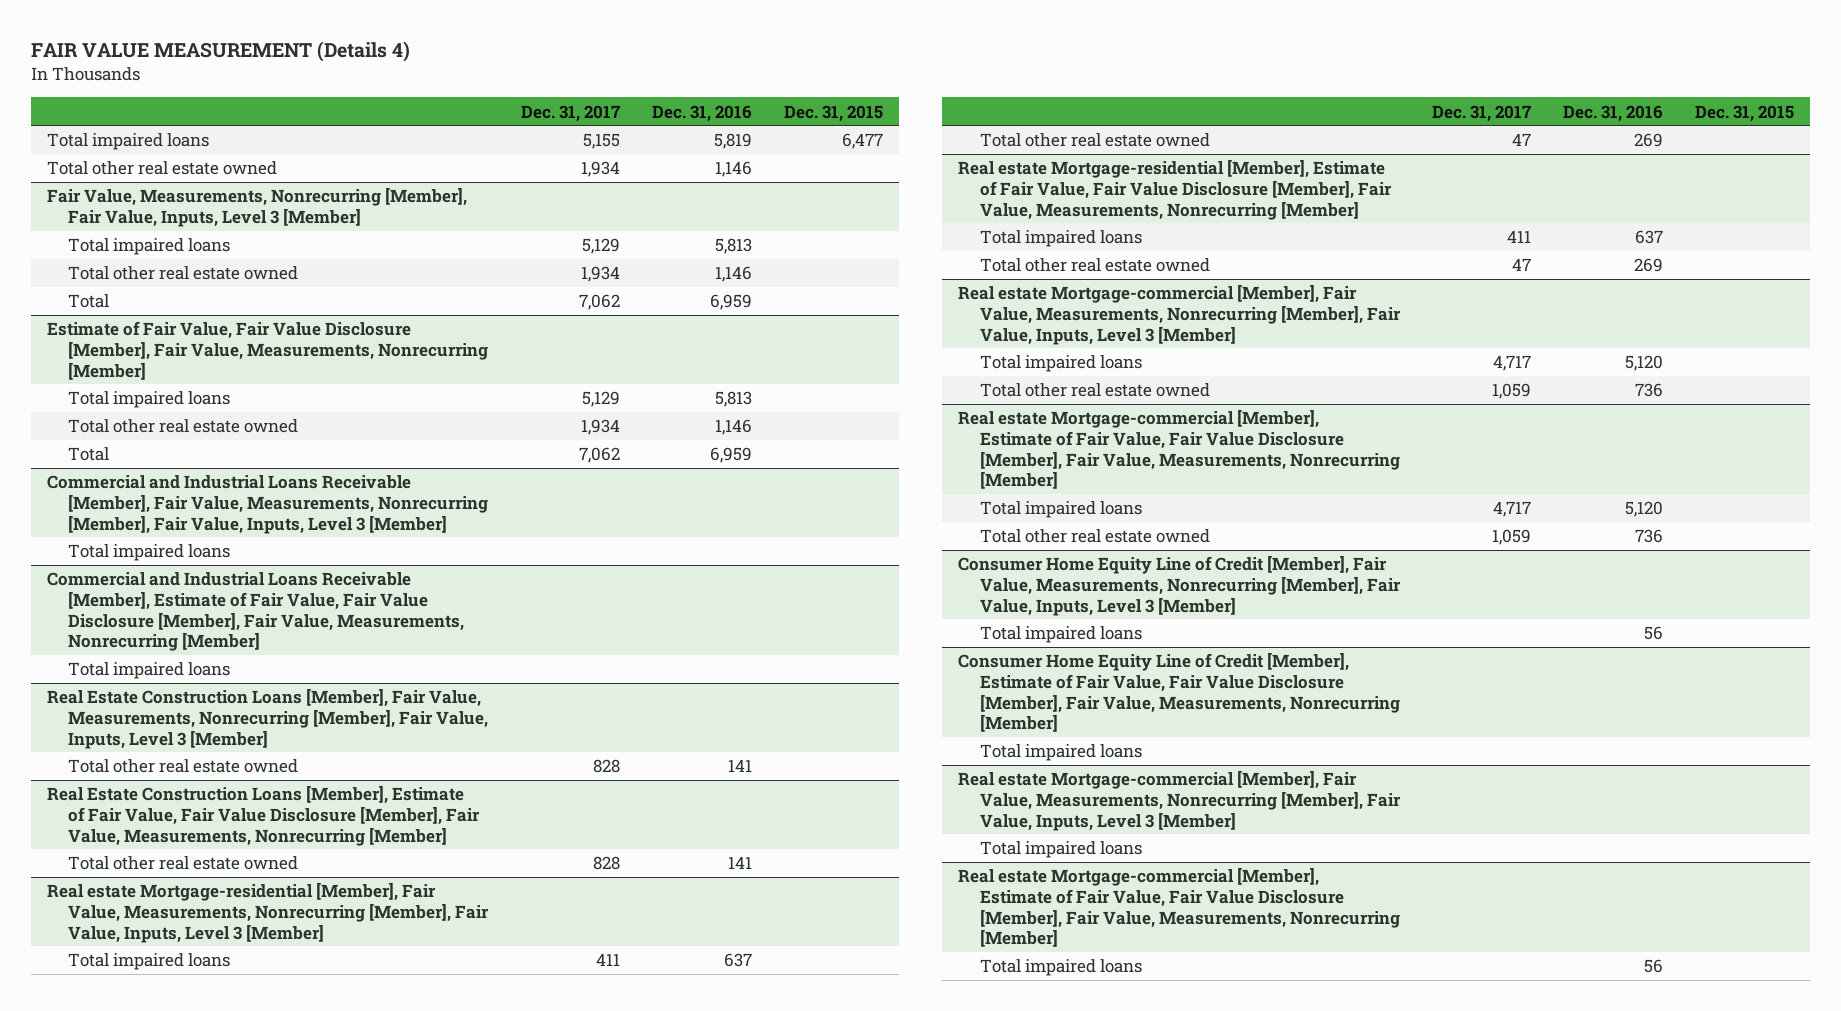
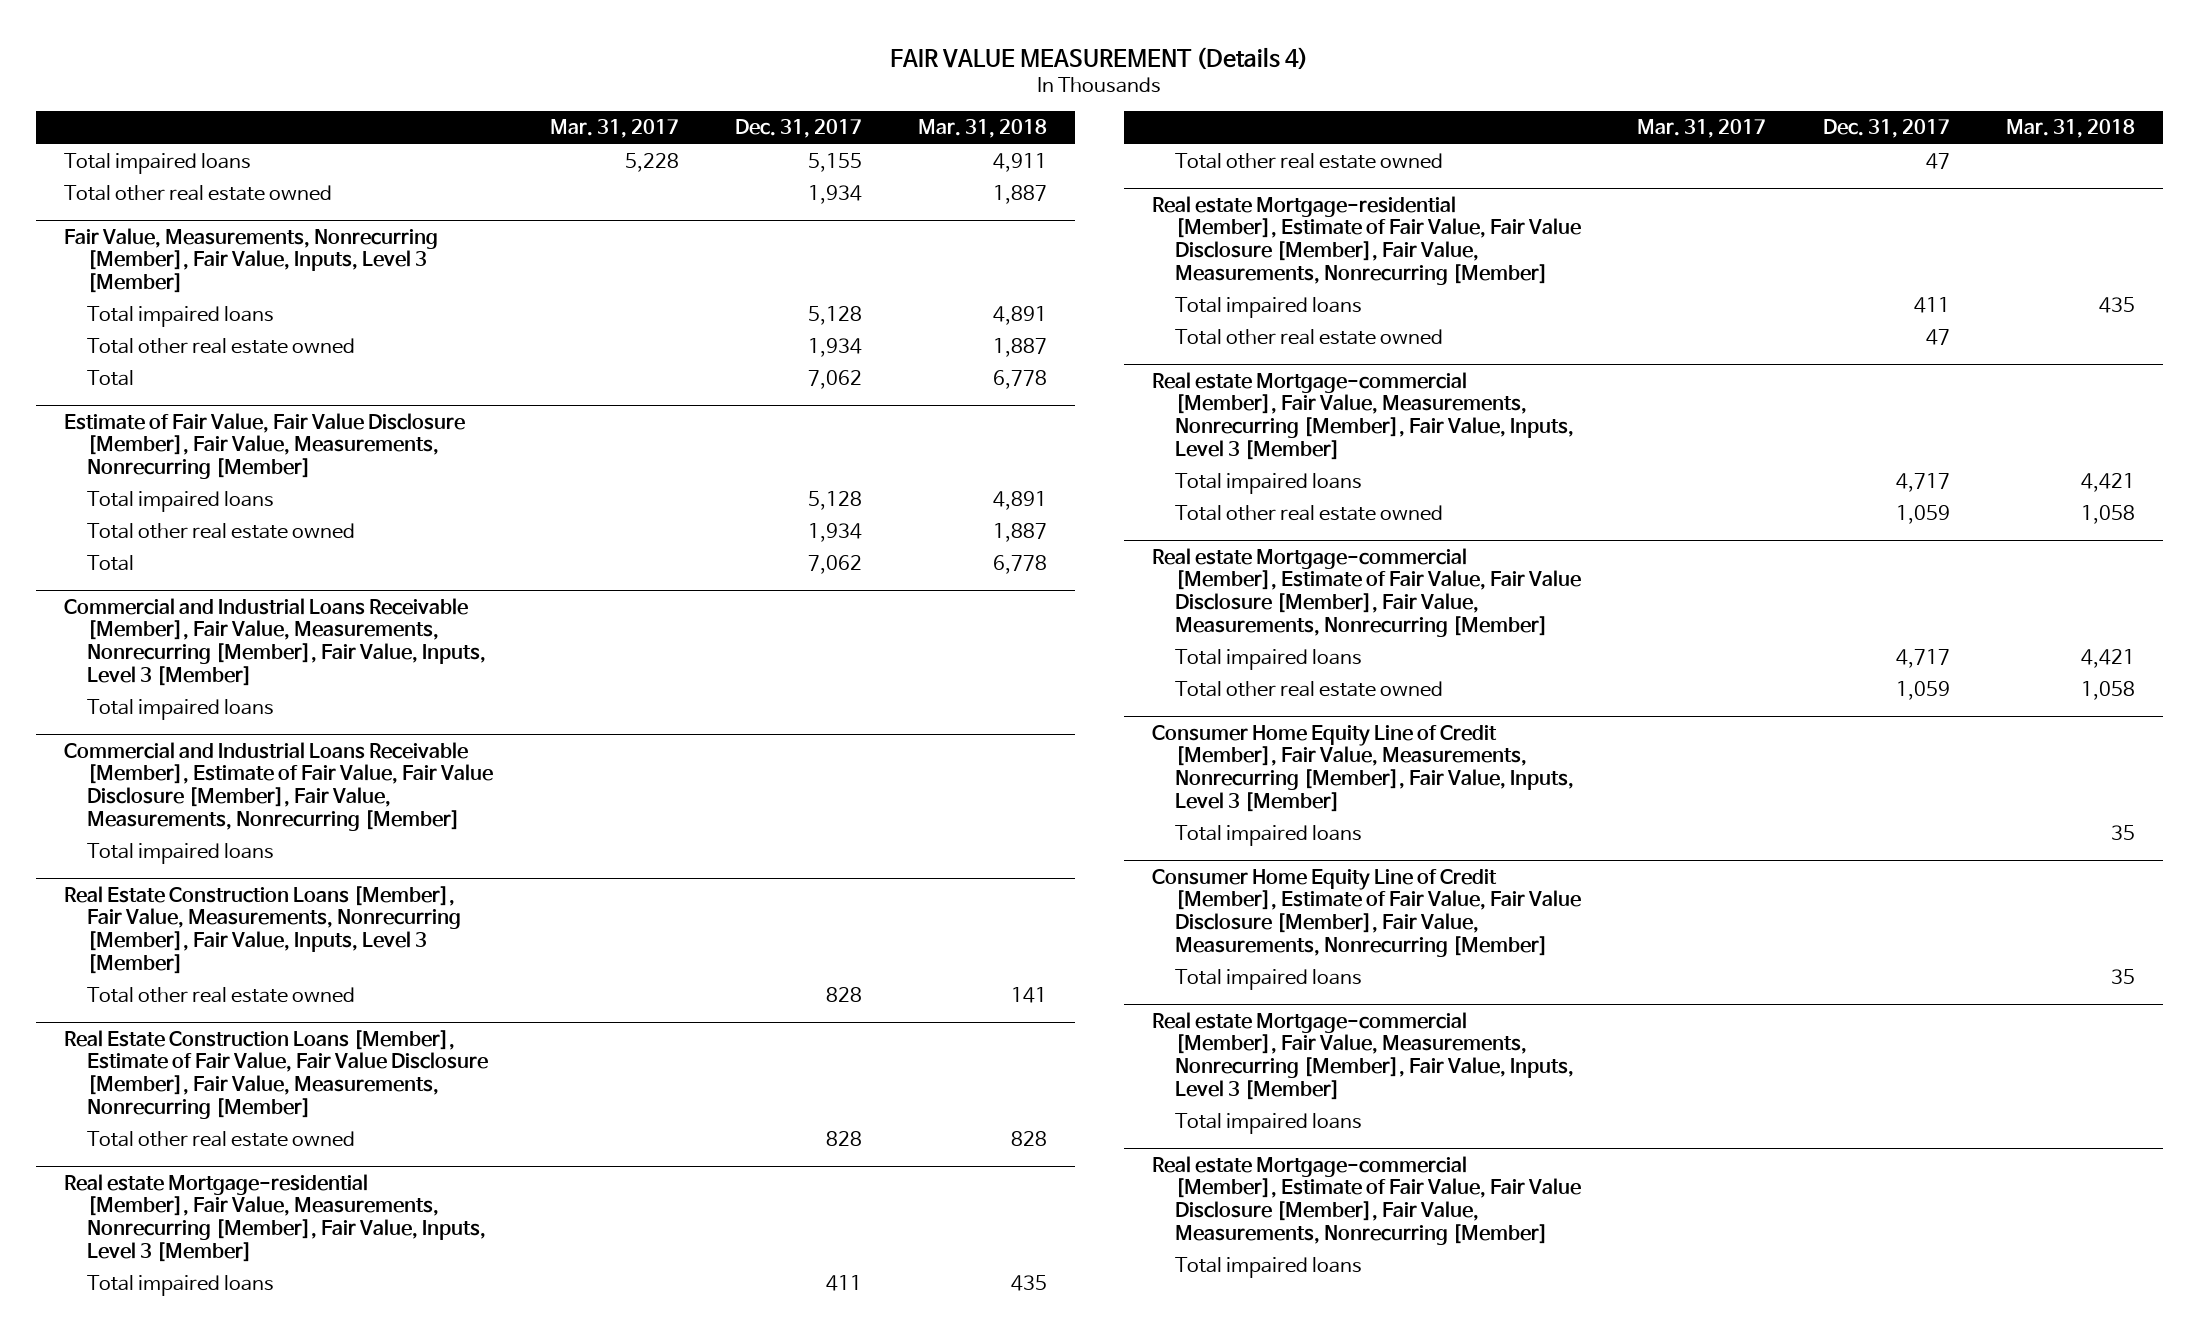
[651,104,752,122] Dec. 31, 2016 -> none
[784,104,884,122] Dec. 31, 2015 -> none
none -> [549,119,679,139] Mar. 31, 2017
none -> [917,119,1047,139] Mar. 31, 2018
[581,238,620,255] 5,129 -> [807,306,862,326] 5,128
[581,391,620,408] 5,129 -> [807,491,862,511] 5,128

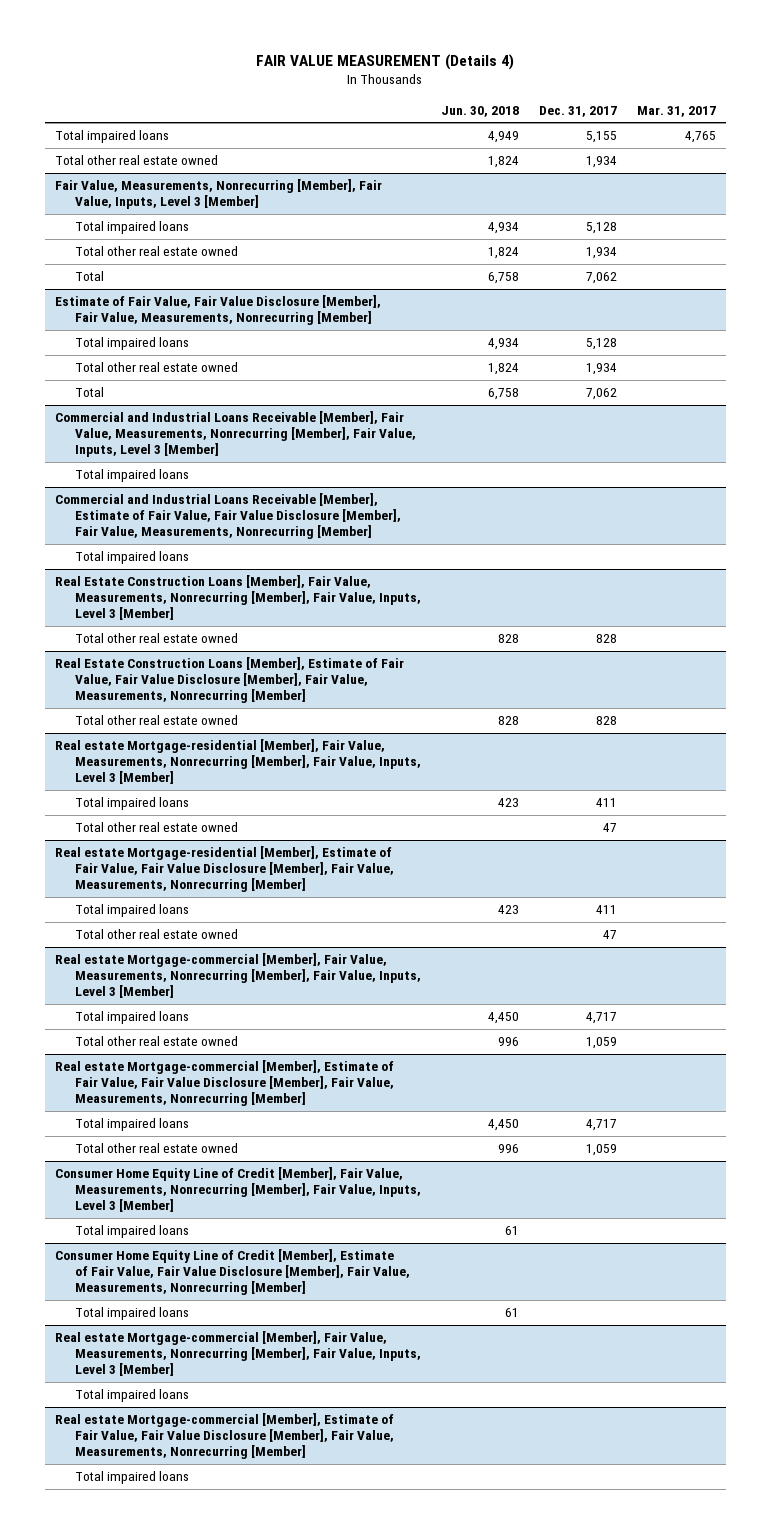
[917,119,1047,139] Mar. 31, 2018 -> none
none -> [440,105,519,117] Jun. 30, 2018
[624,153,679,173] 5,228 -> [684,131,716,144] 4,765

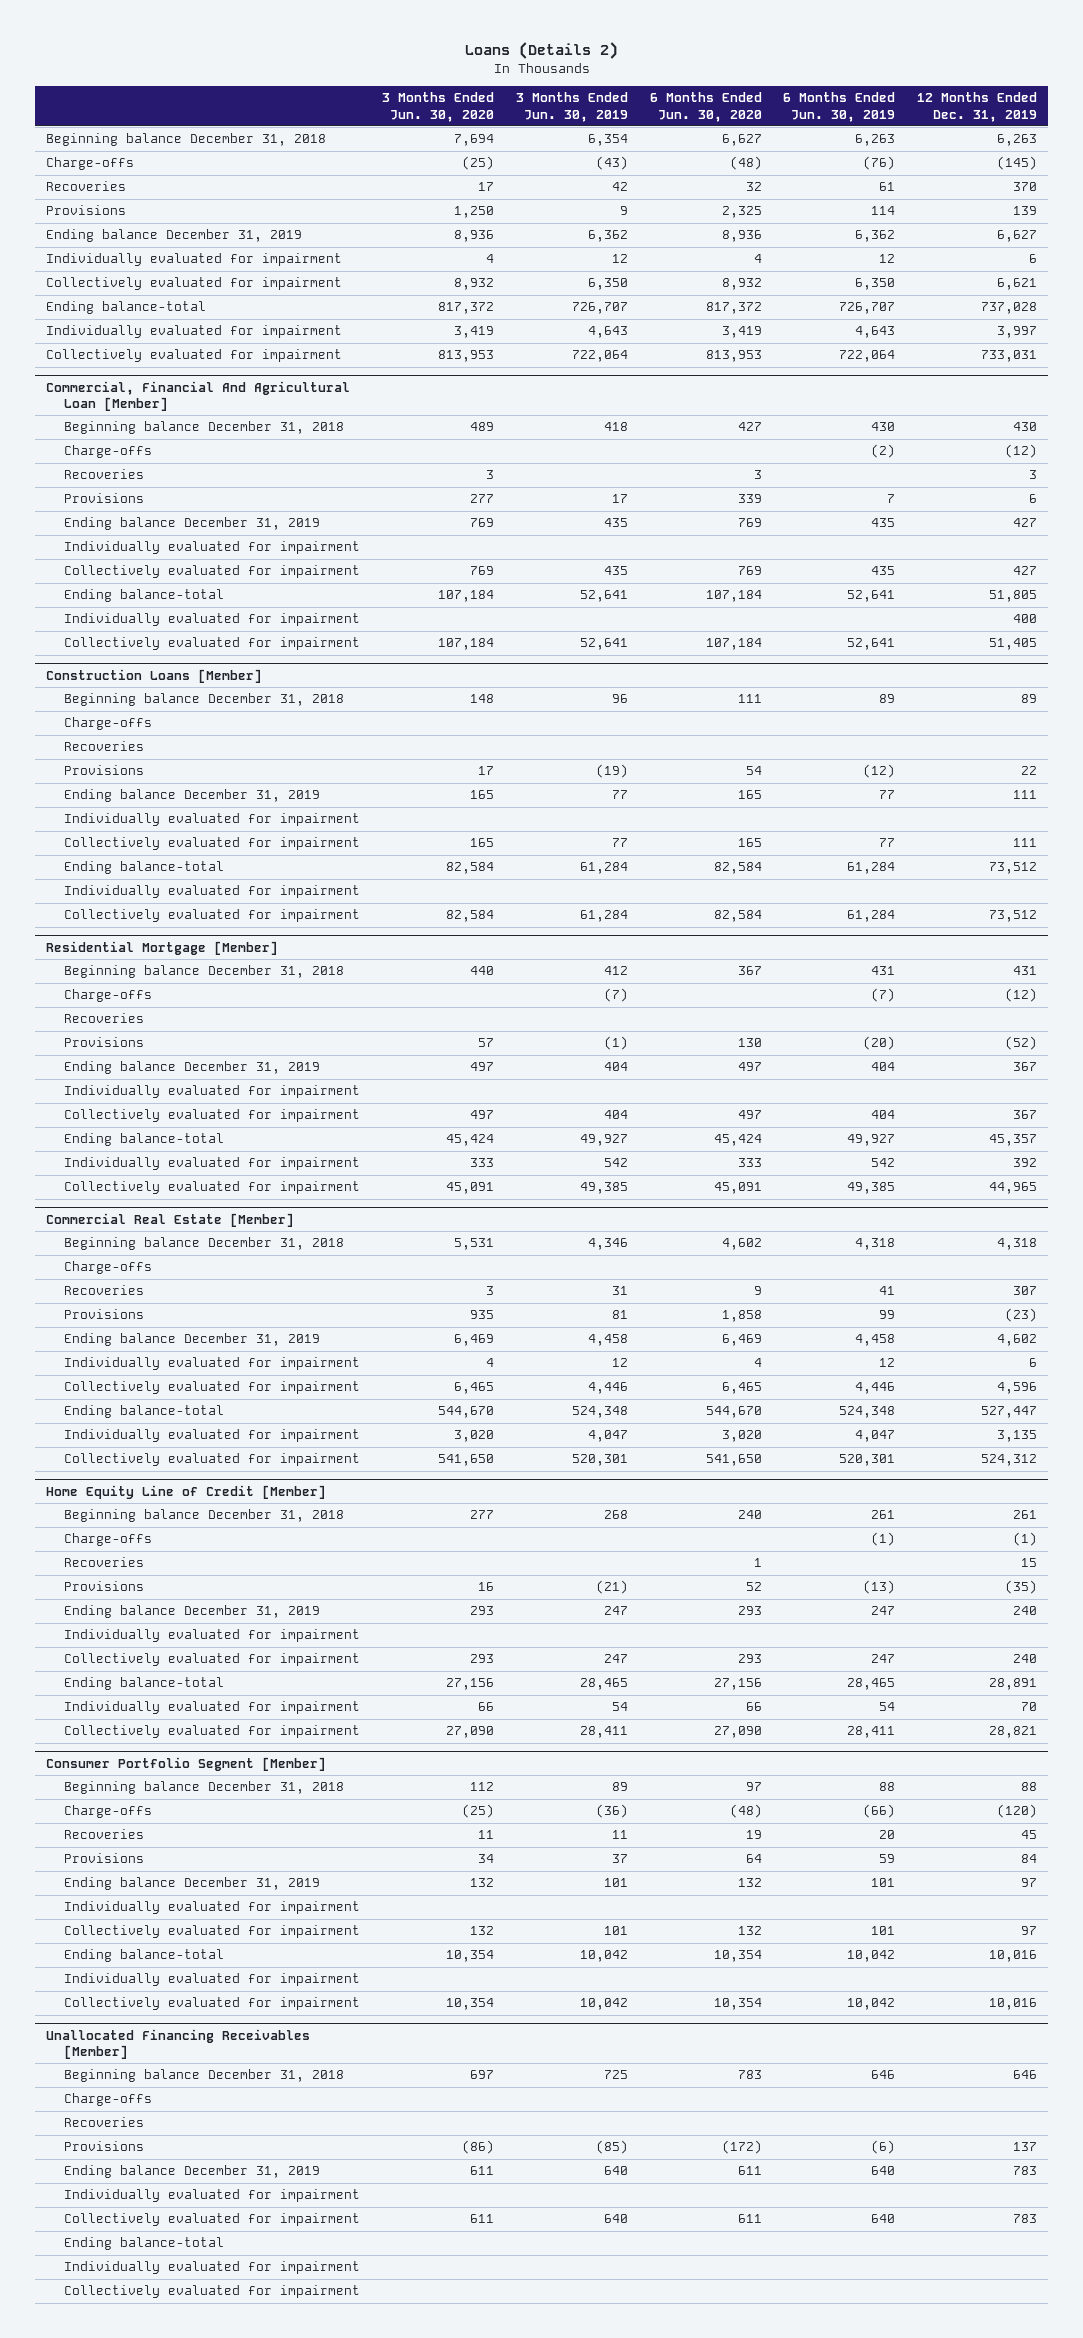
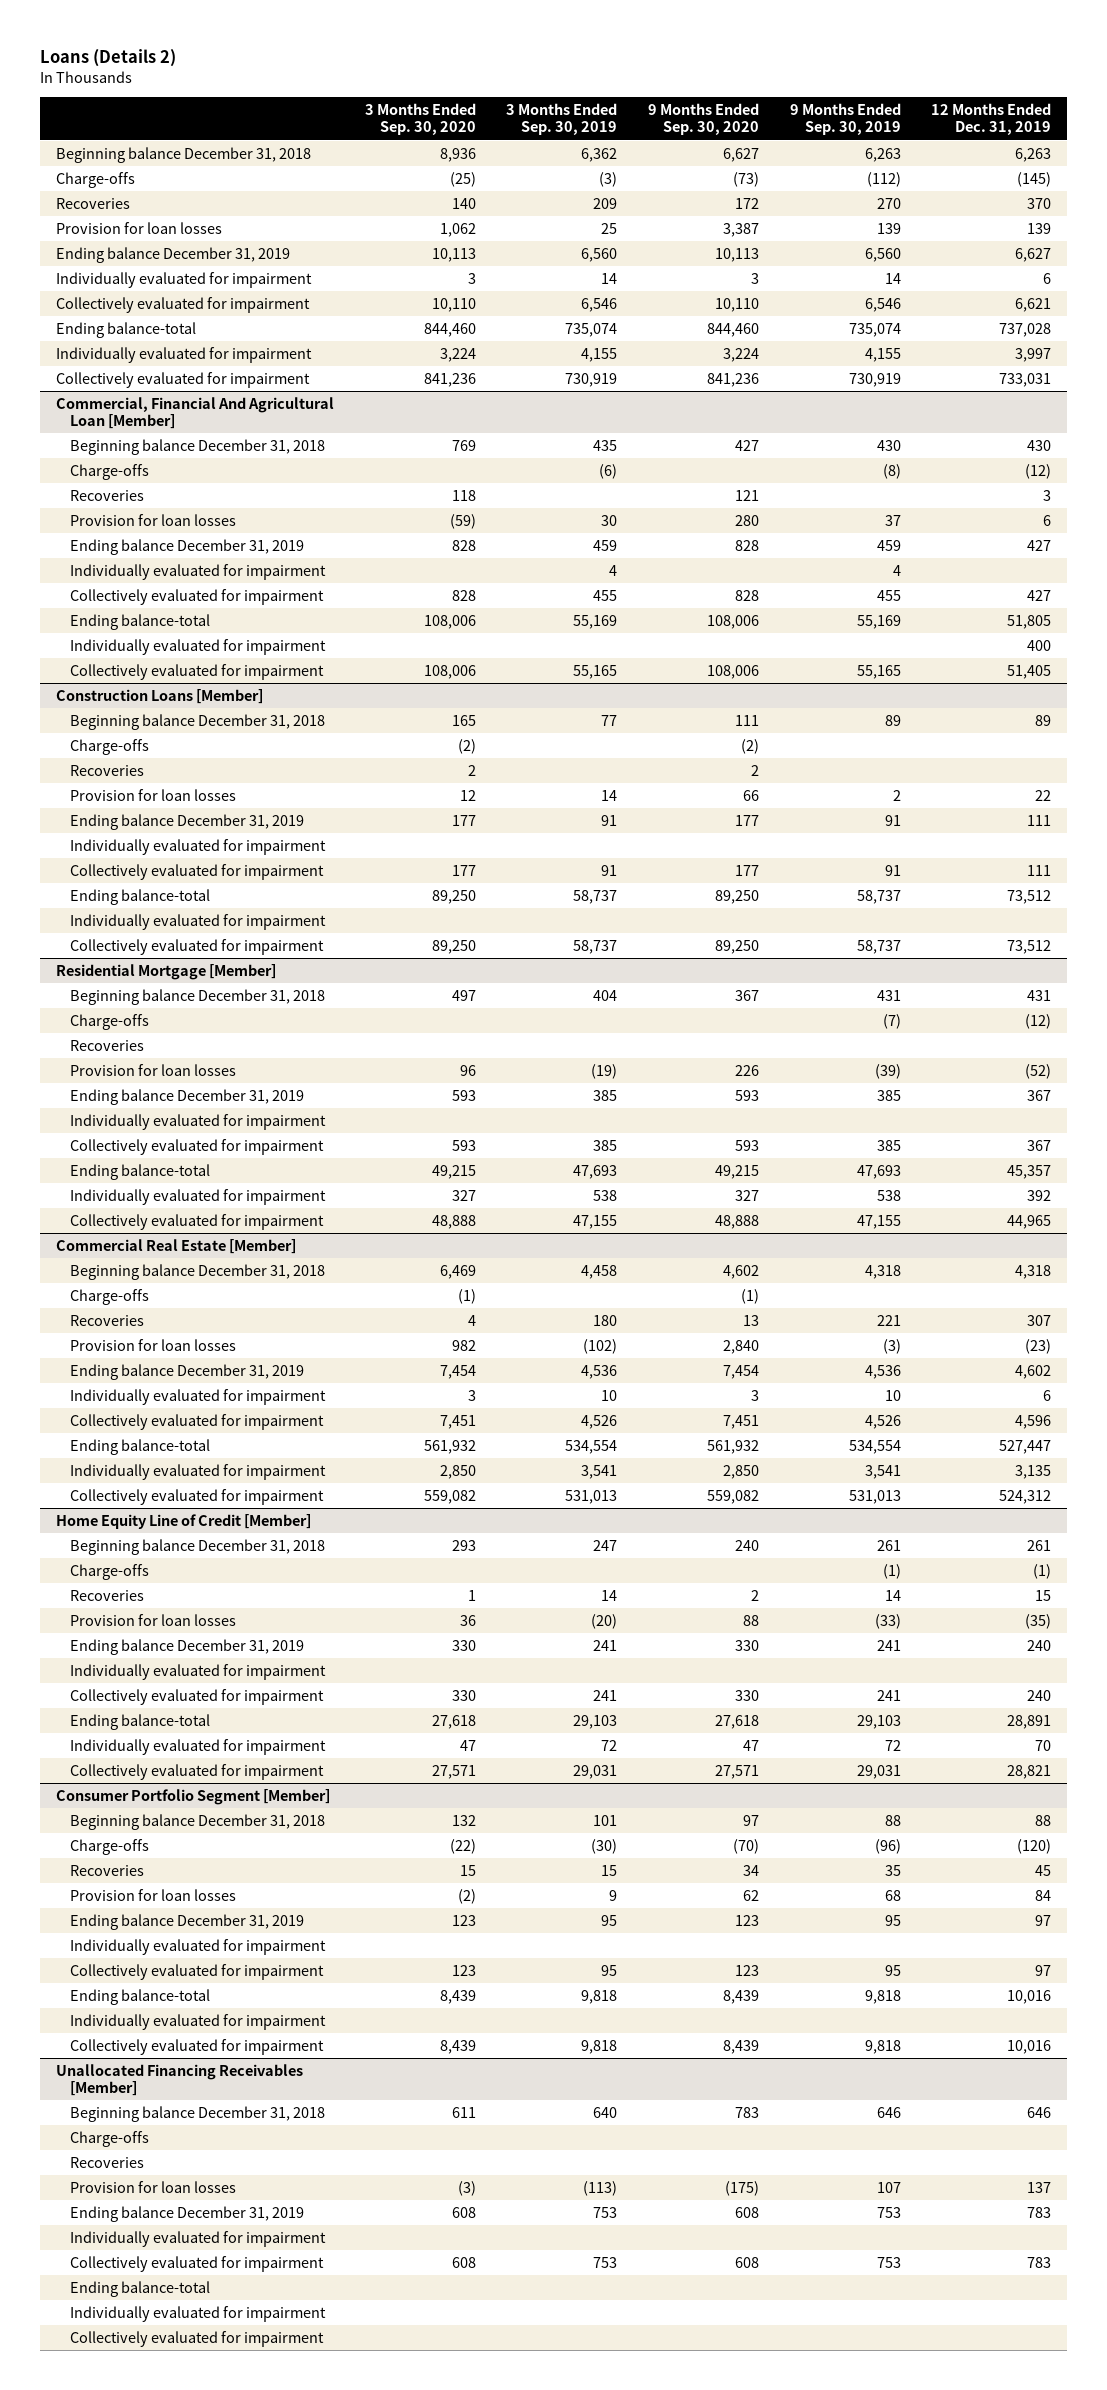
[382,92,495,122] 3 Months Ended Jun. 30, 2020 -> none
[515,92,628,122] 3 Months Ended Jun. 30, 2019 -> none
[649,92,762,122] 6 Months Ended Jun. 30, 2020 -> none
[783,92,896,122] 6 Months Ended Jun. 30, 2019 -> none
none -> [364,102,476,136] 3 Months Ended Sep. 30, 2020
none -> [506,102,618,136] 3 Months Ended Sep. 30, 2019
none -> [647,102,759,136] 9 Months Ended Sep. 30, 2020
none -> [789,102,901,136] 9 Months Ended Sep. 30, 2019
[46,205,127,216] Provisions -> [55,221,222,234] Provision for loan losses
[64,493,145,504] Provisions -> [70,513,237,526] Provision for loan losses
[64,765,145,776] Provisions -> [70,788,237,801] Provision for loan losses
[64,1037,145,1048] Provisions -> [70,1063,237,1076] Provision for loan losses
[64,1309,145,1320] Provisions -> [70,1338,237,1351] Provision for loan losses
[64,1581,145,1592] Provisions -> [70,1613,237,1626] Provision for loan losses
[64,1853,145,1864] Provisions -> [70,1888,237,1901] Provision for loan losses
[64,2141,145,2152] Provisions -> [70,2180,237,2193] Provision for loan losses

